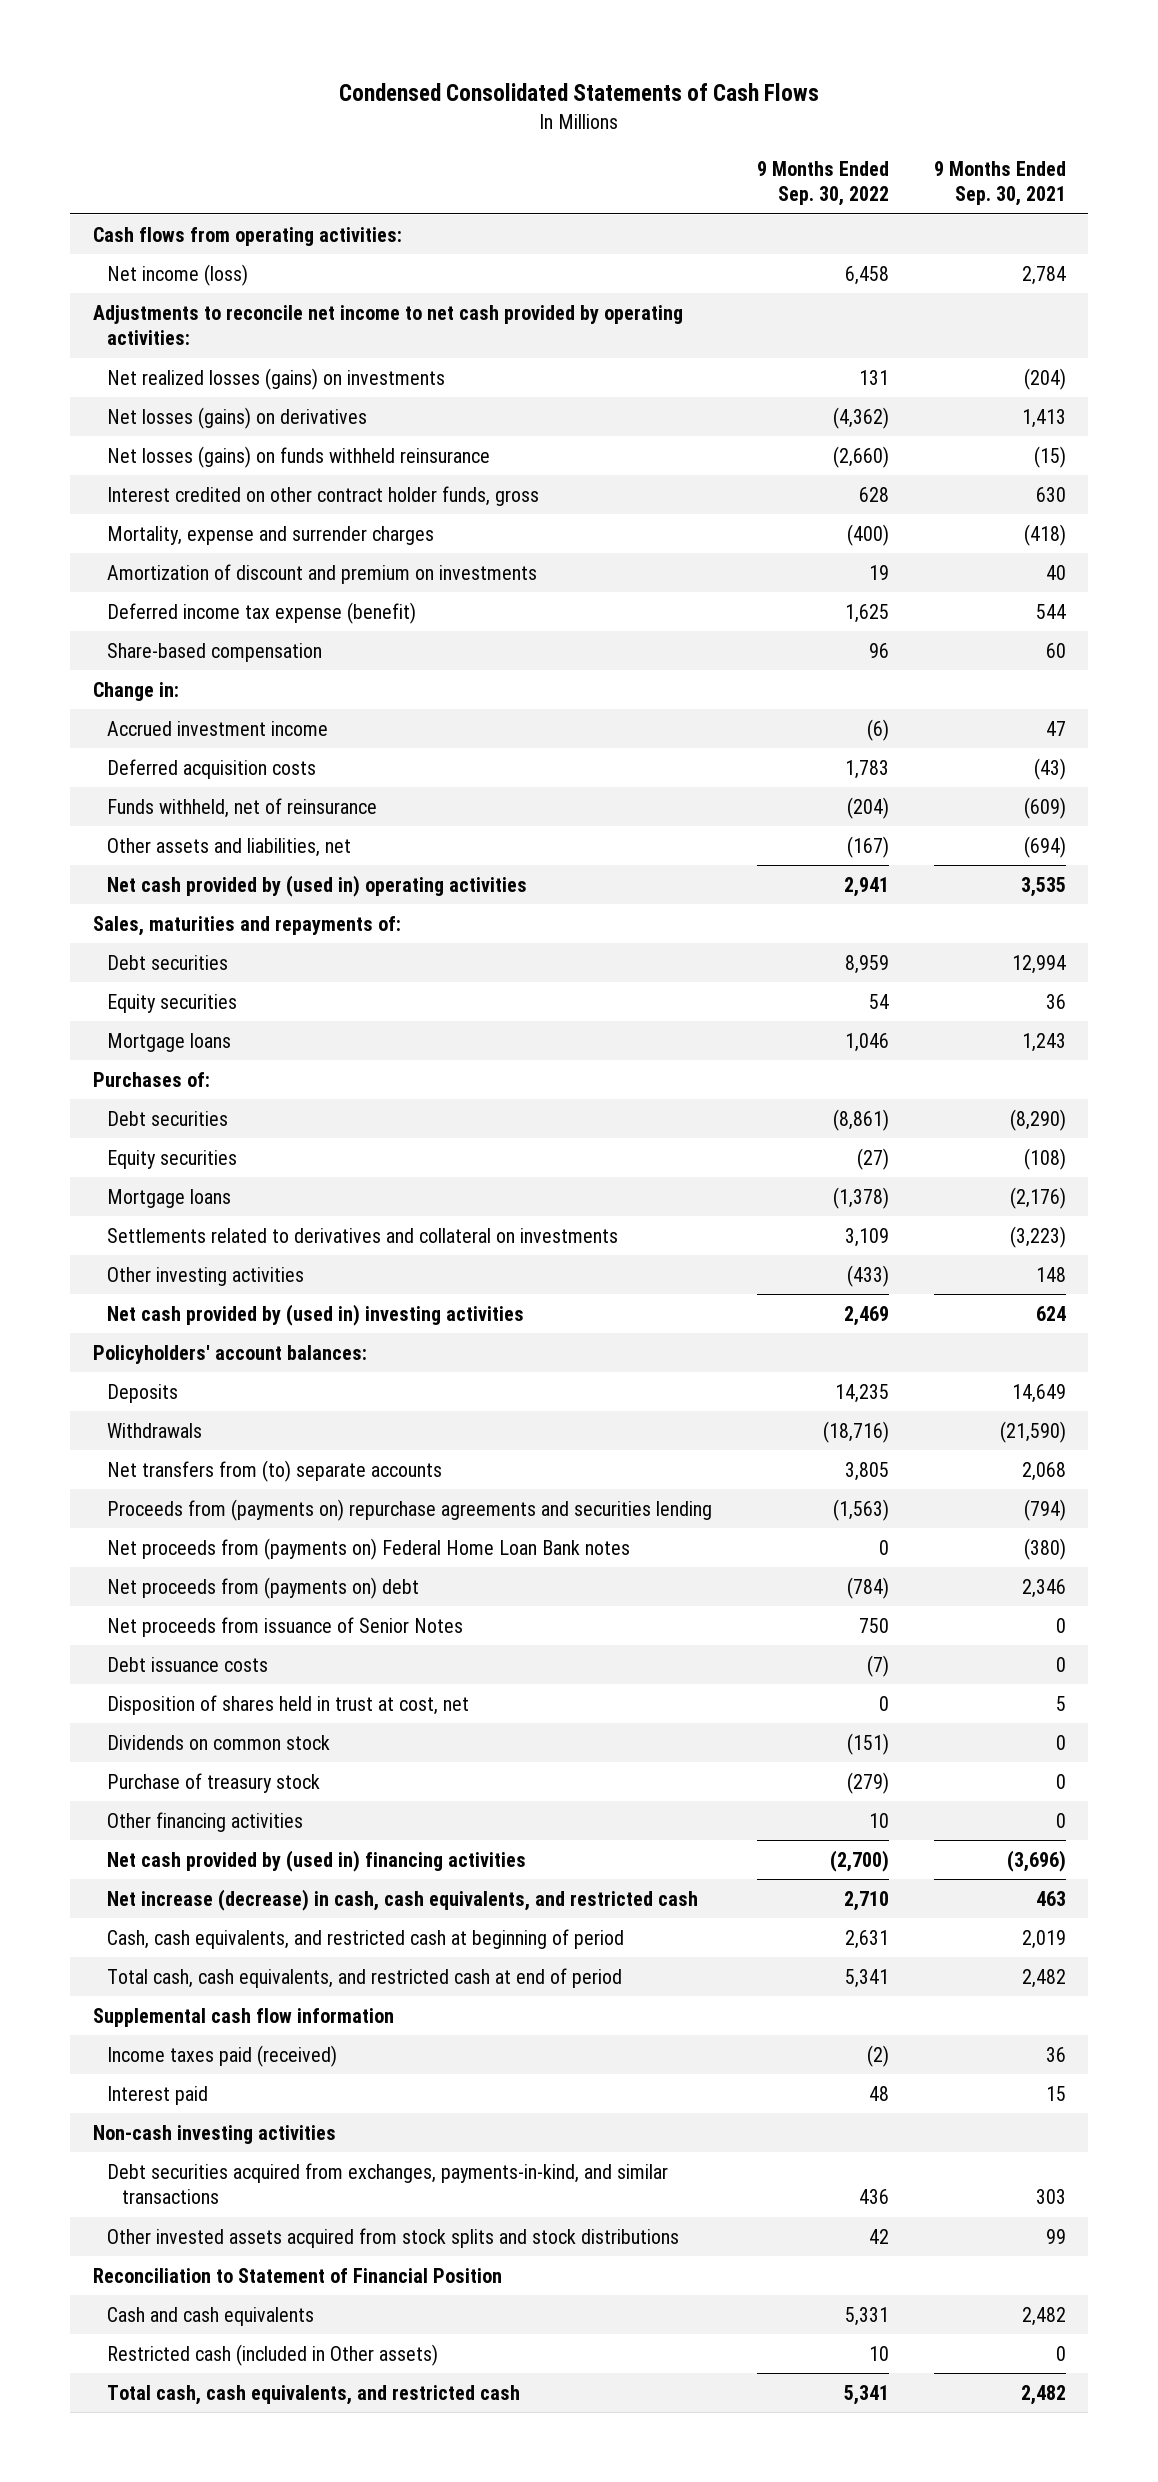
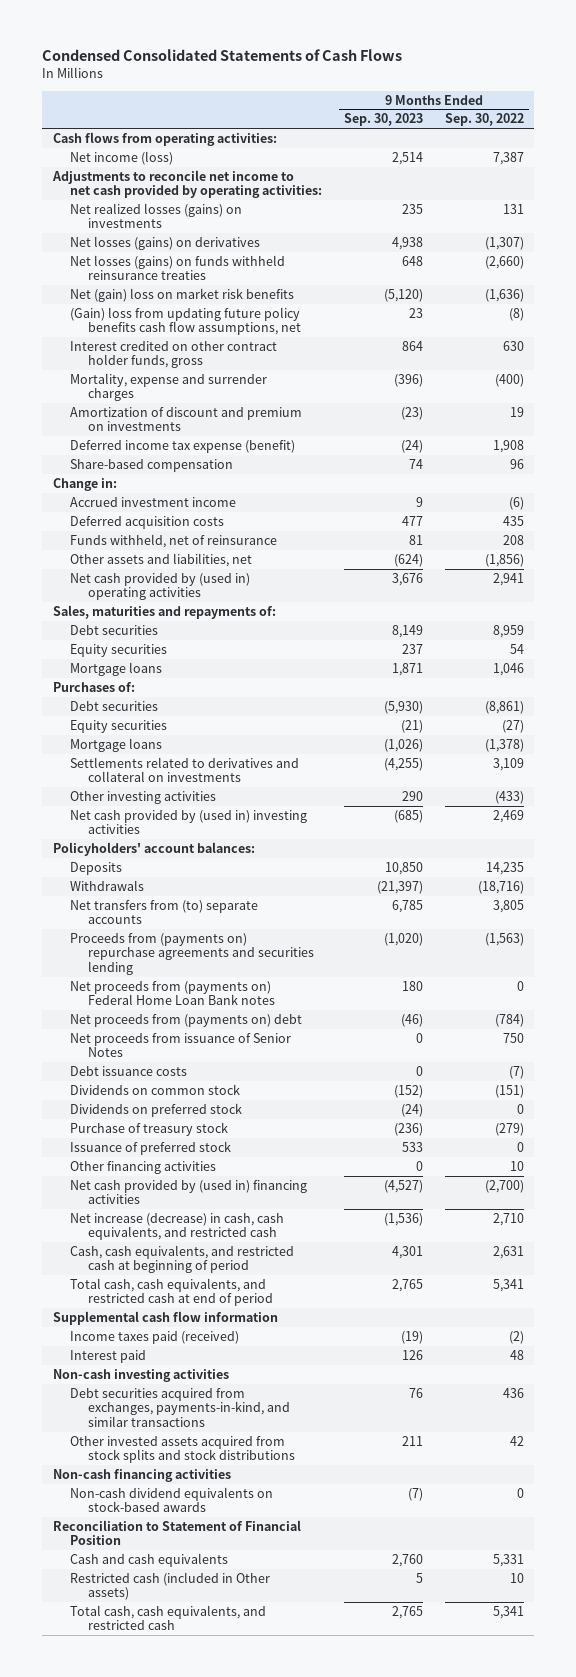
[933,160,1066,207] 9 Months Ended Sep. 30, 2021 -> none
none -> [343,113,423,127] Sep. 30, 2023
[844,265,889,285] 6,458 -> [492,151,524,165] 7,387
[832,406,889,429] (4,362) -> [484,236,524,250] (1,307)
[107,445,491,468] Net losses (gains) on funds withheld reinsurance -> [70,254,286,281] Net losses (gains) on funds withheld reinsurance treaties
none -> [70,287,295,302] Net (gain) loss on market risk benefits
none -> [70,306,301,336] (Gain) loss from updating future policy benefits cash flow assumptions, net
[858,486,889,502] 628 -> [502,340,524,351] 630
[844,603,889,623] 1,625 -> [492,439,524,453] 1,908
[844,759,889,779] 1,783 -> [502,515,524,526] 435
[846,796,889,819] (204) -> [502,534,524,545] 208
[846,835,889,858] (167) -> [484,553,524,567] (1,856)
[107,1694,470,1715] Disposition of shares held in trust at cost, net -> none
none -> [70,1102,243,1117] Dividends on preferred stock
none -> [70,1140,232,1155] Issuance of preferred stock
none -> [52,1468,231,1482] Non-cash financing activities
none -> [70,1486,274,1513] Non-cash dividend equivalents on stock-based awards

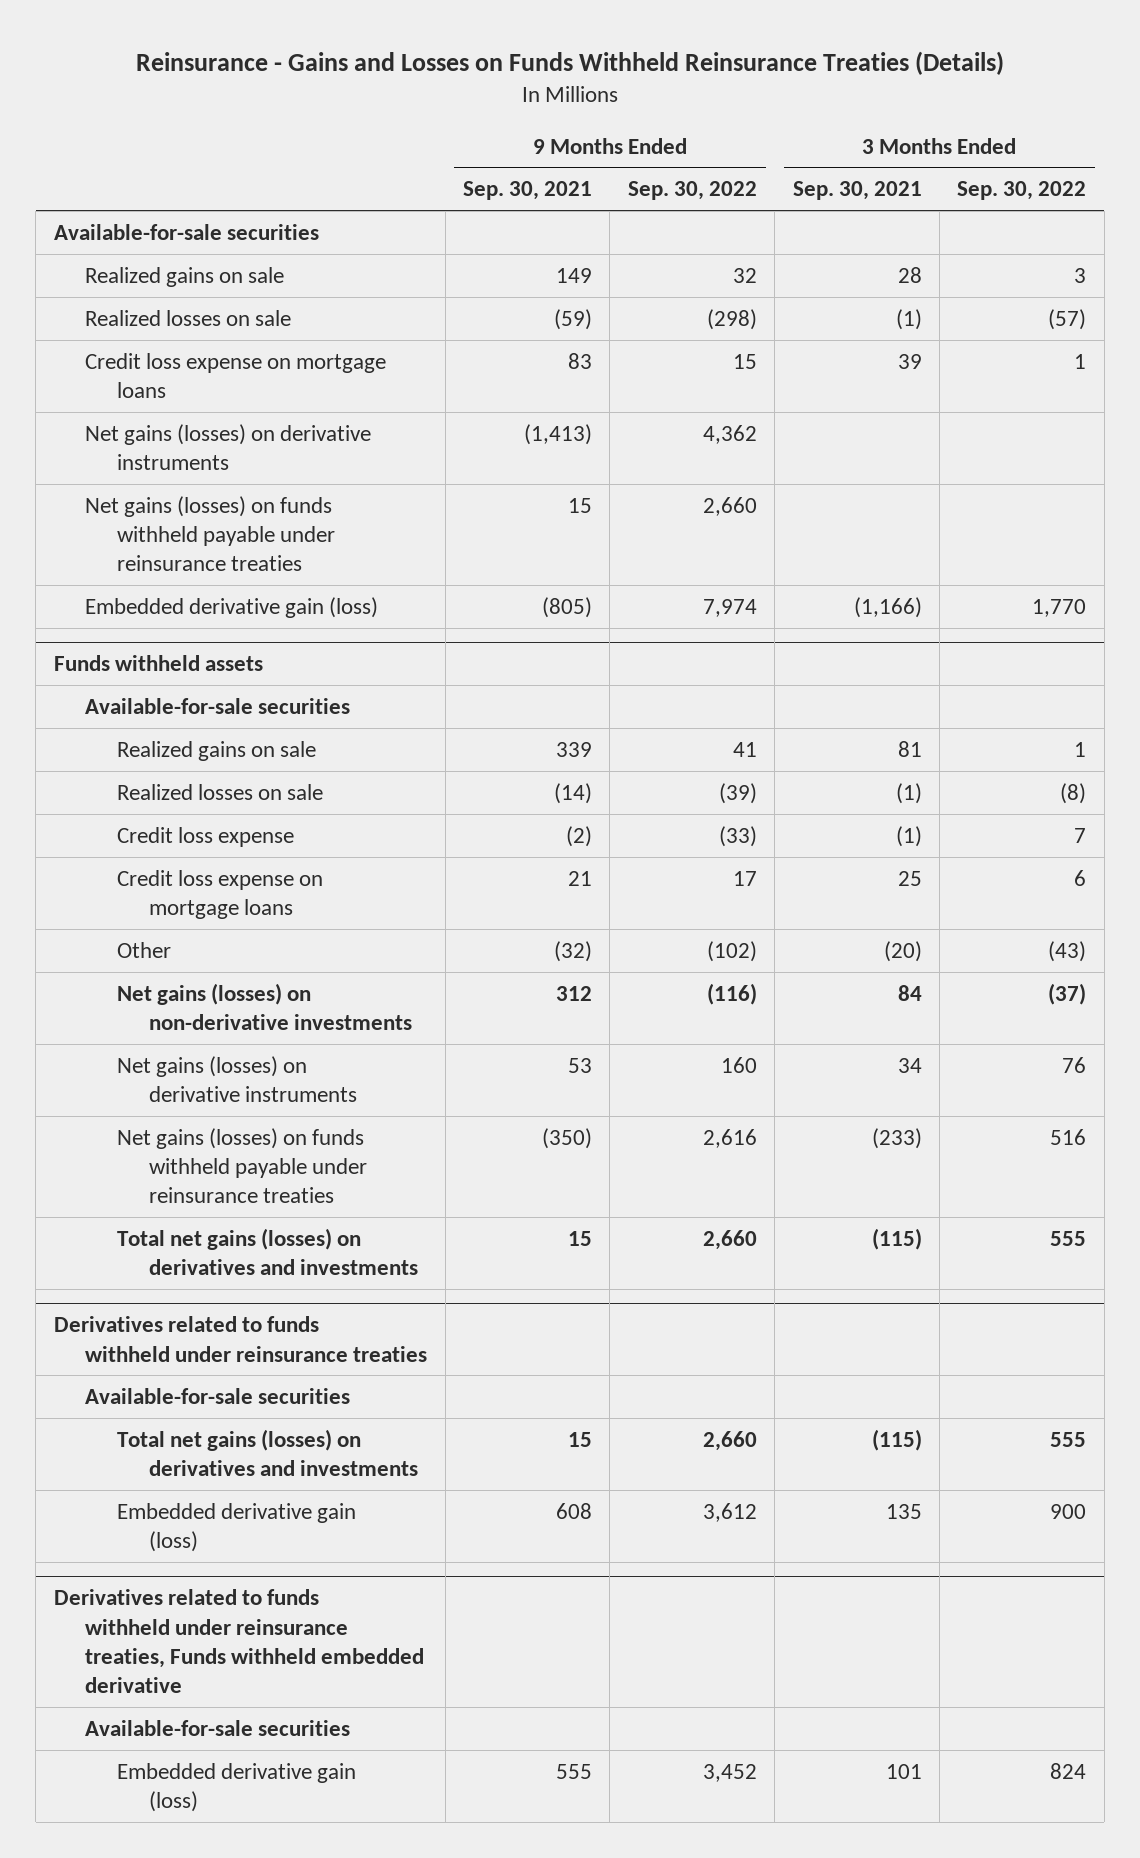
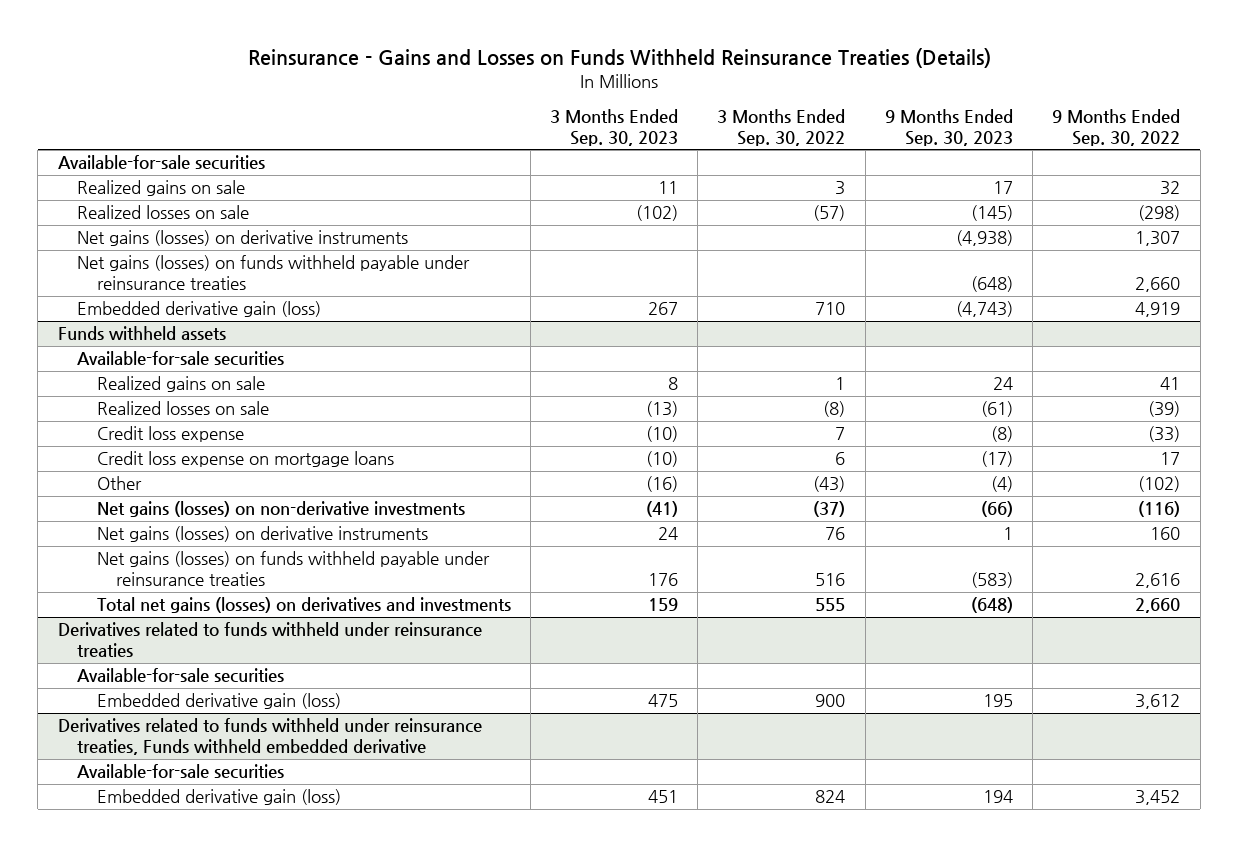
[463,181,593,201] Sep. 30, 2021 -> none
[792,181,922,201] Sep. 30, 2021 -> none
none -> [550,108,679,146] 3 Months Ended Sep. 30, 2023
none -> [884,108,1013,146] 9 Months Ended Sep. 30, 2023
[85,352,387,398] Credit loss expense on mortgage loans -> none
[702,424,757,444] 4,362 -> [1135,231,1181,247] 1,307
[702,598,757,617] 7,974 -> [1135,302,1181,318] 4,919
[1032,598,1087,617] 1,770 -> [815,302,846,316] 710
[116,1428,418,1476] Total net gains (losses) on derivatives and investments -> none

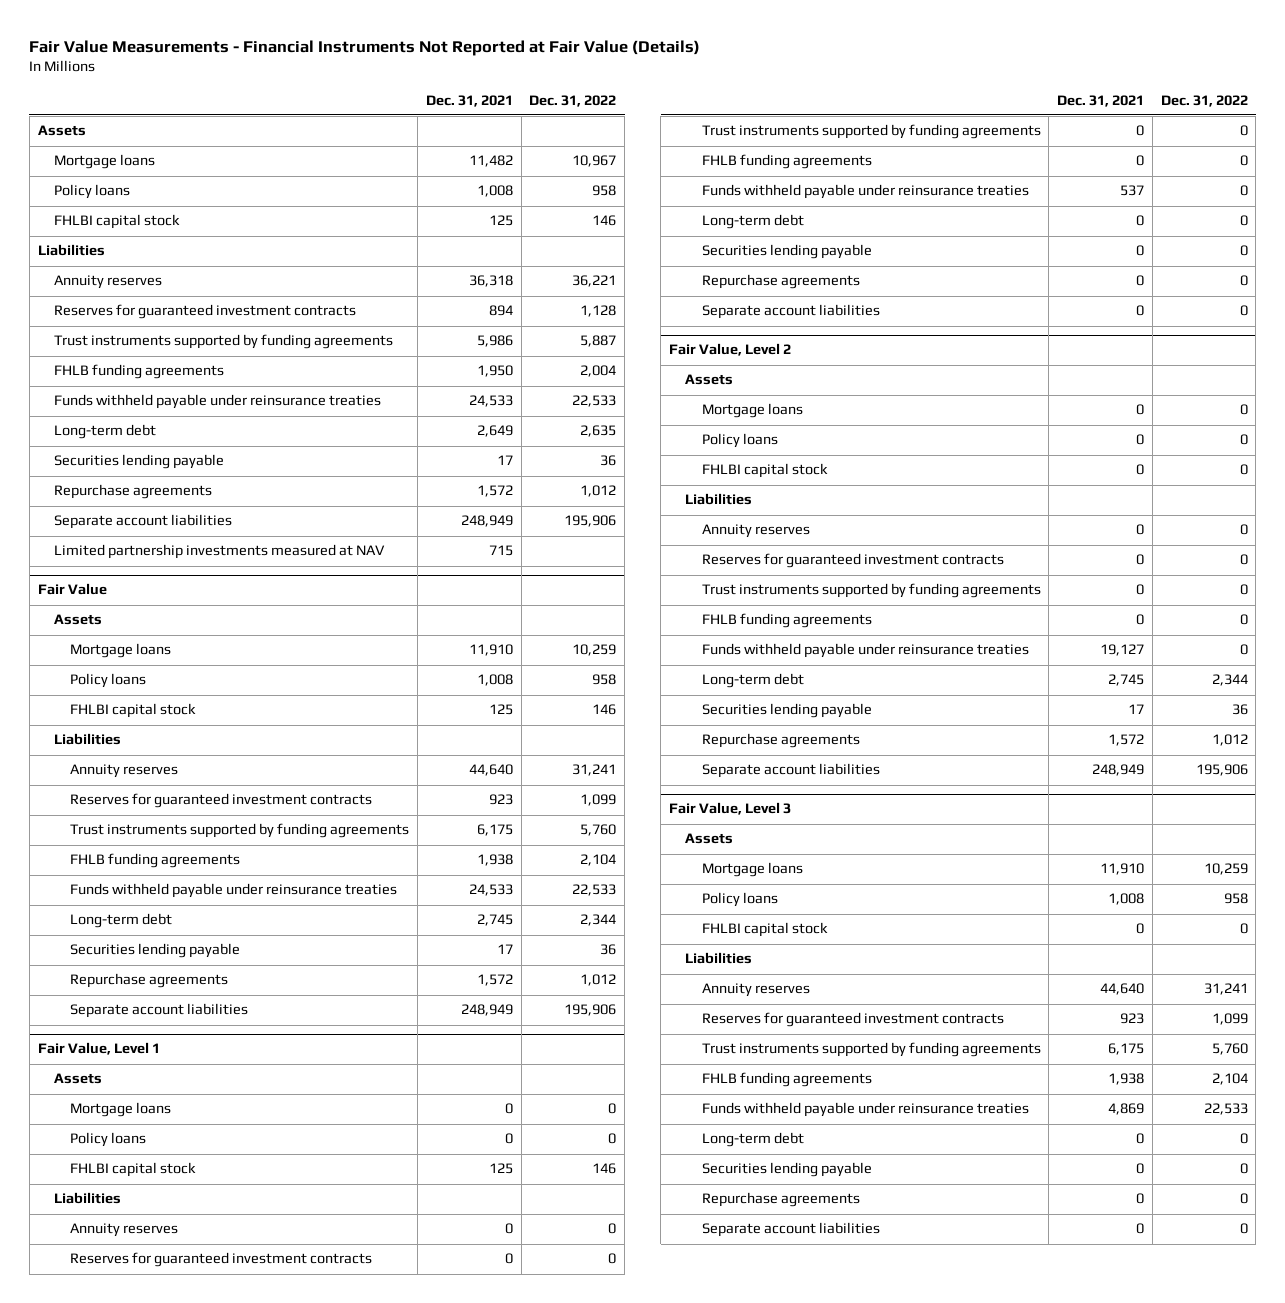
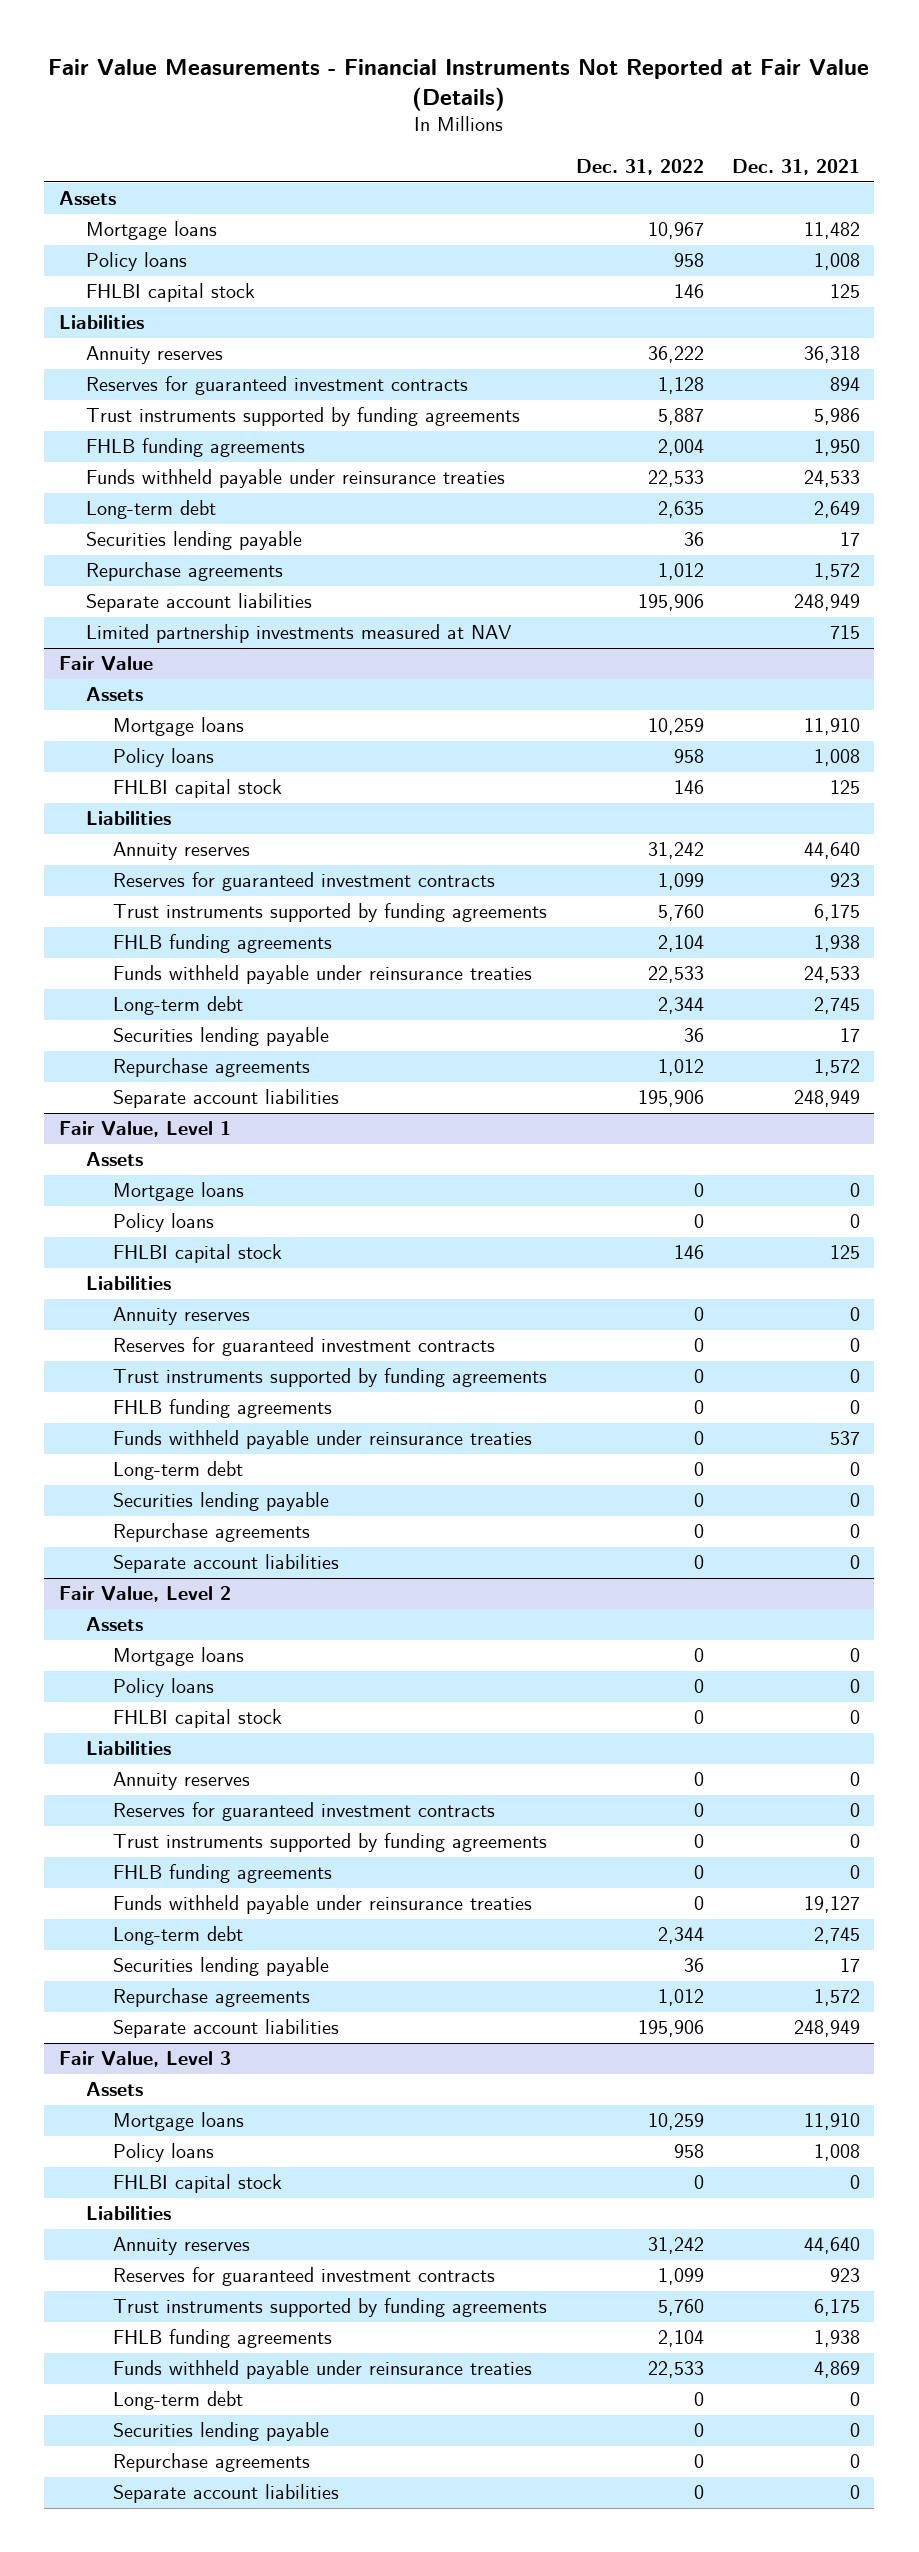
[572,275,617,288] 36,221 -> [647,346,704,364] 36,222
[572,764,617,777] 31,241 -> [647,842,704,860] 31,242
[1203,983,1248,996] 31,241 -> [647,2237,704,2255] 31,242

